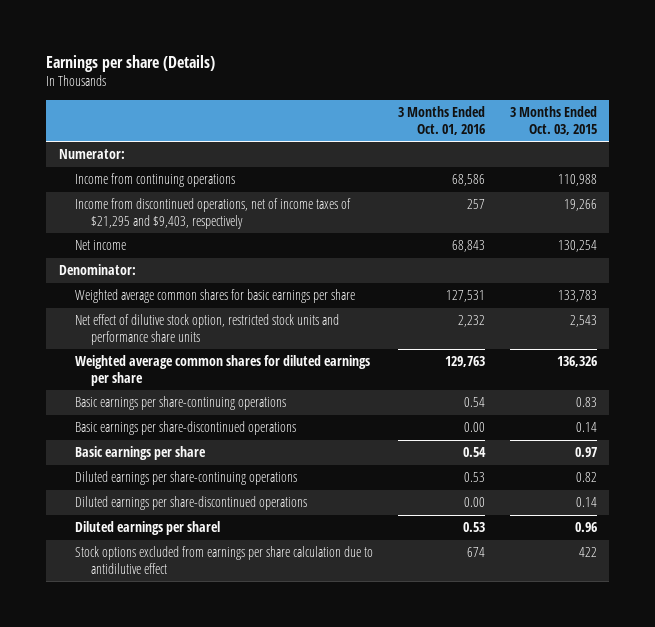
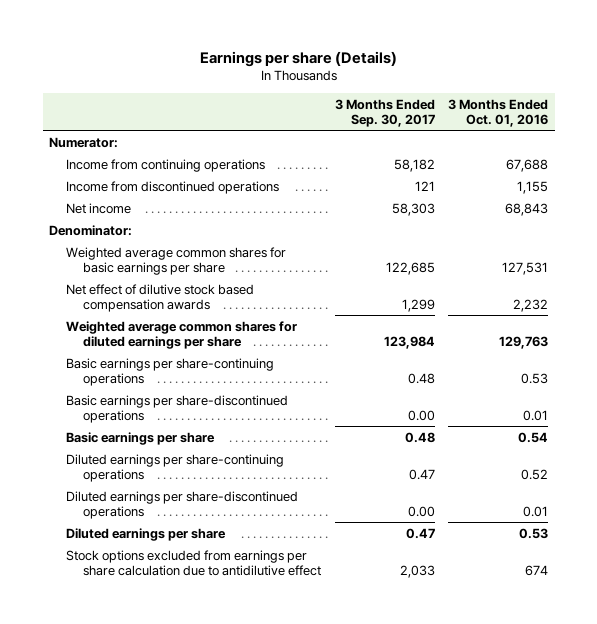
[509,106,597,135] 3 Months Ended Oct. 03, 2015 -> none
none -> [334,98,435,127] 3 Months Ended Sep. 30, 2017
[451,174,485,187] 68,586 -> [505,158,548,172] 67,688
[74,198,351,229] Income from discontinued operations, net of income taxes of $21,295 and $9,403, respectively -> [66,180,280,194] Income from discontinued operations
[466,199,485,210] 257 -> [516,180,548,194] 1,155
[74,314,339,345] Net effect of dilutive stock option, restricted stock units and performance share units -> [66,283,255,312] Net effect of dilutive stock based compensation awards
[463,397,485,408] 0.54 -> [520,372,548,384] 0.53
[463,422,485,433] 0.00 -> [522,409,548,421] 0.01
[463,472,485,483] 0.53 -> [520,468,548,480] 0.52
[463,497,485,508] 0.00 -> [522,505,548,517] 0.01
[74,521,220,536] Diluted earnings per sharel -> [66,527,227,541] Diluted earnings per share

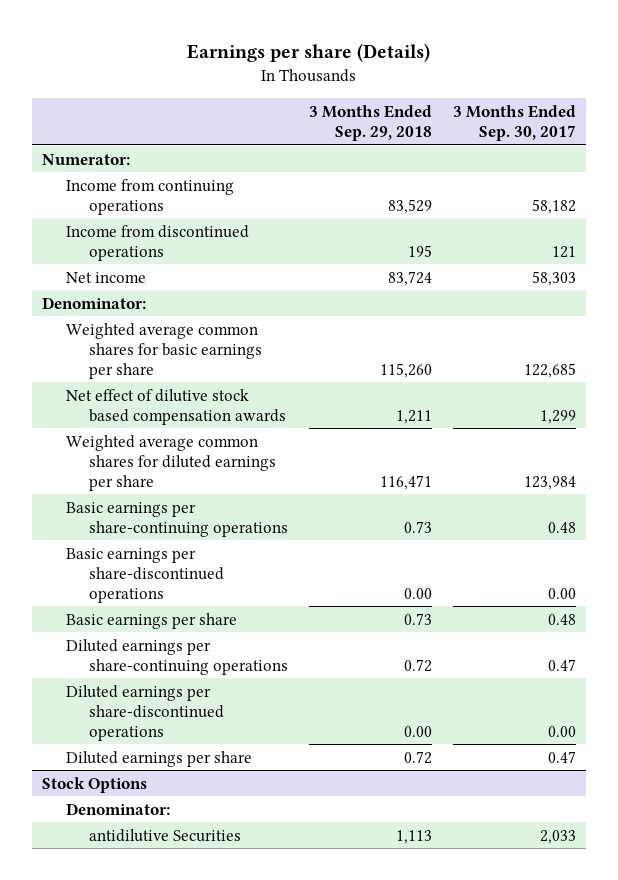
[447,98,548,127] 3 Months Ended Oct. 01, 2016 -> none
none -> [309,105,433,142] 3 Months Ended Sep. 29, 2018
none -> [42,776,148,793] Stock Options
none -> [65,802,170,815] Denominator:
[66,549,322,576] Stock options excluded from earnings per share calculation due to antidilutive effect -> [89,828,242,842] antidilutive Securities

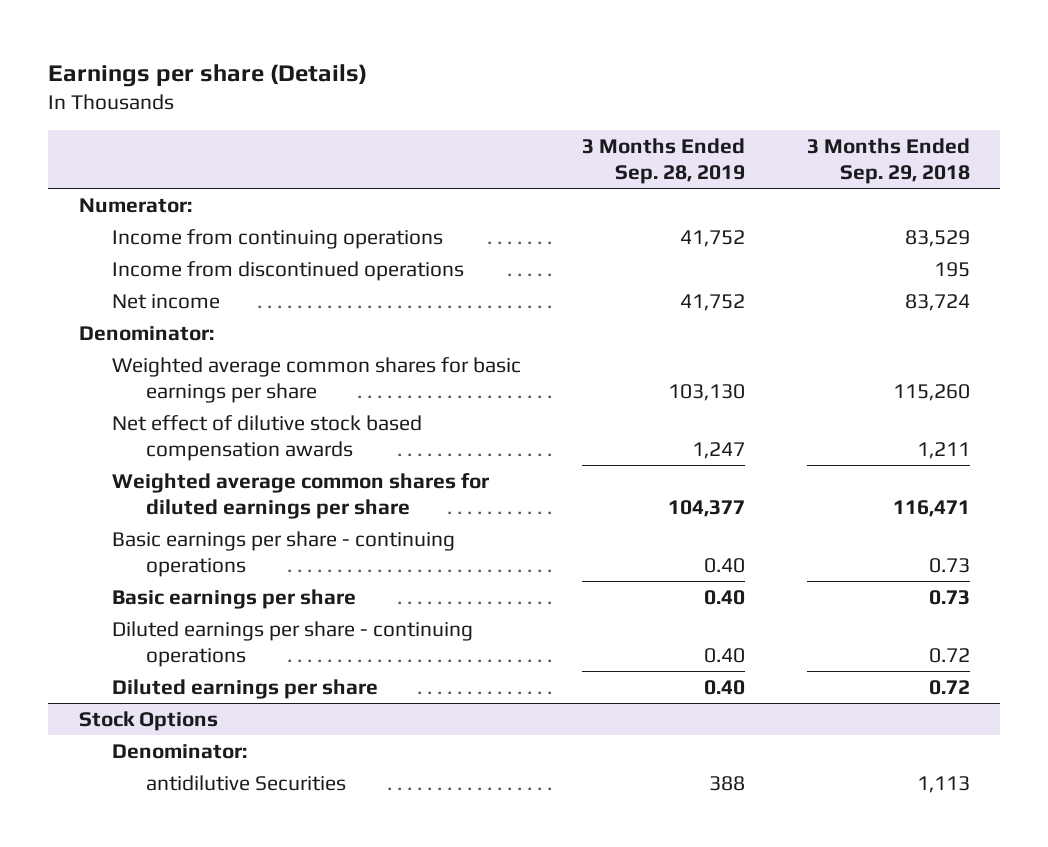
[452,105,576,142] 3 Months Ended Sep. 30, 2017 -> none
none -> [582,137,746,184] 3 Months Ended Sep. 28, 2019
[65,547,225,603] Basic earnings per share-discontinued operations -> none
[65,501,289,537] Basic earnings per share-continuing operations -> [112,530,456,577] Basic earnings per share - continuing operations
[65,684,225,741] Diluted earnings per share-discontinued operations -> none
[65,638,289,675] Diluted earnings per share-continuing operations -> [112,620,474,667] Diluted earnings per share - continuing operations

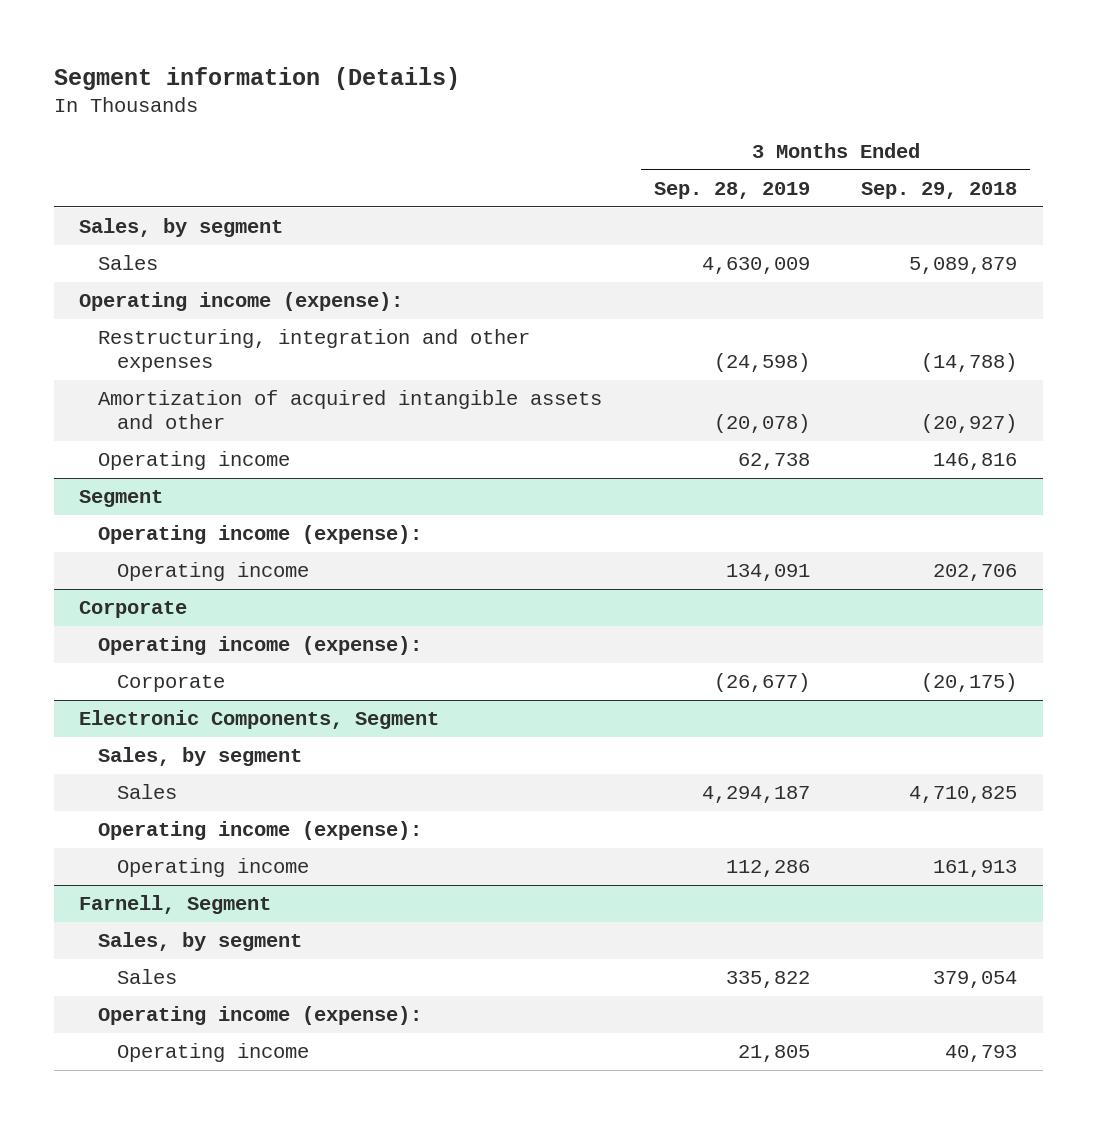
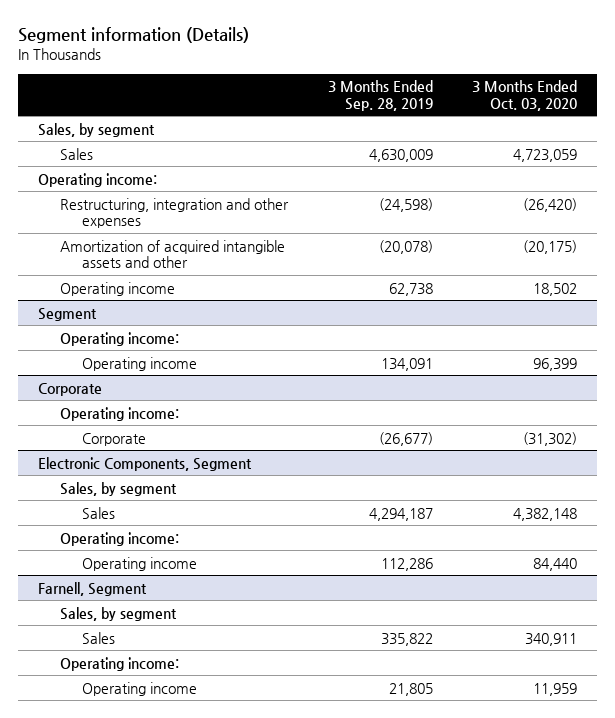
[861,181,1018,199] Sep. 29, 2018 -> none
none -> [472,80,578,111] 3 Months Ended Oct. 03, 2020
[79,292,404,312] Operating income (expense): -> [38,172,158,187] Operating income:
[98,525,423,545] Operating income (expense): -> [60,331,180,346] Operating income:
[98,636,423,656] Operating income (expense): -> [60,406,180,421] Operating income:
[98,821,423,841] Operating income (expense): -> [60,531,180,546] Operating income:
[98,1006,423,1026] Operating income (expense): -> [60,656,180,671] Operating income:

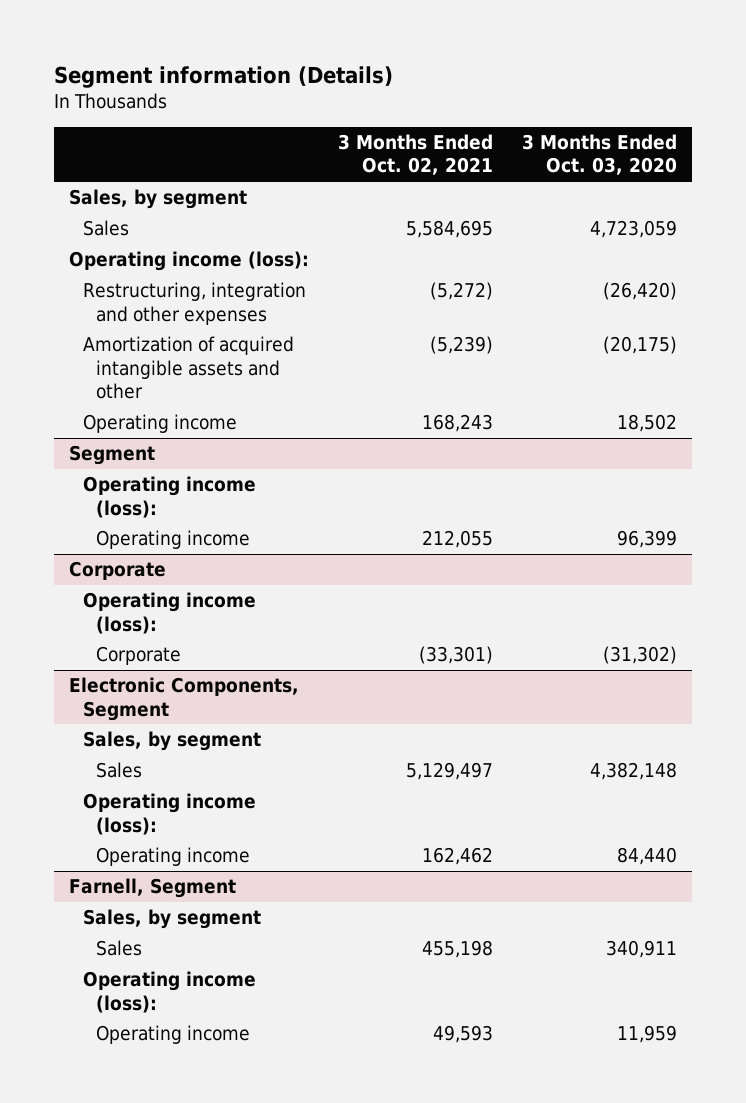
[327,80,433,111] 3 Months Ended Sep. 28, 2019 -> none
none -> [337,134,493,176] 3 Months Ended Oct. 02, 2021
[38,172,158,187] Operating income: -> [68,251,309,272] Operating income (loss):
[60,331,180,346] Operating income: -> [82,476,256,518] Operating income (loss):
[60,406,180,421] Operating income: -> [82,592,256,634] Operating income (loss):
[60,531,180,546] Operating income: -> [82,793,256,835] Operating income (loss):
[60,656,180,671] Operating income: -> [82,971,256,1013] Operating income (loss):

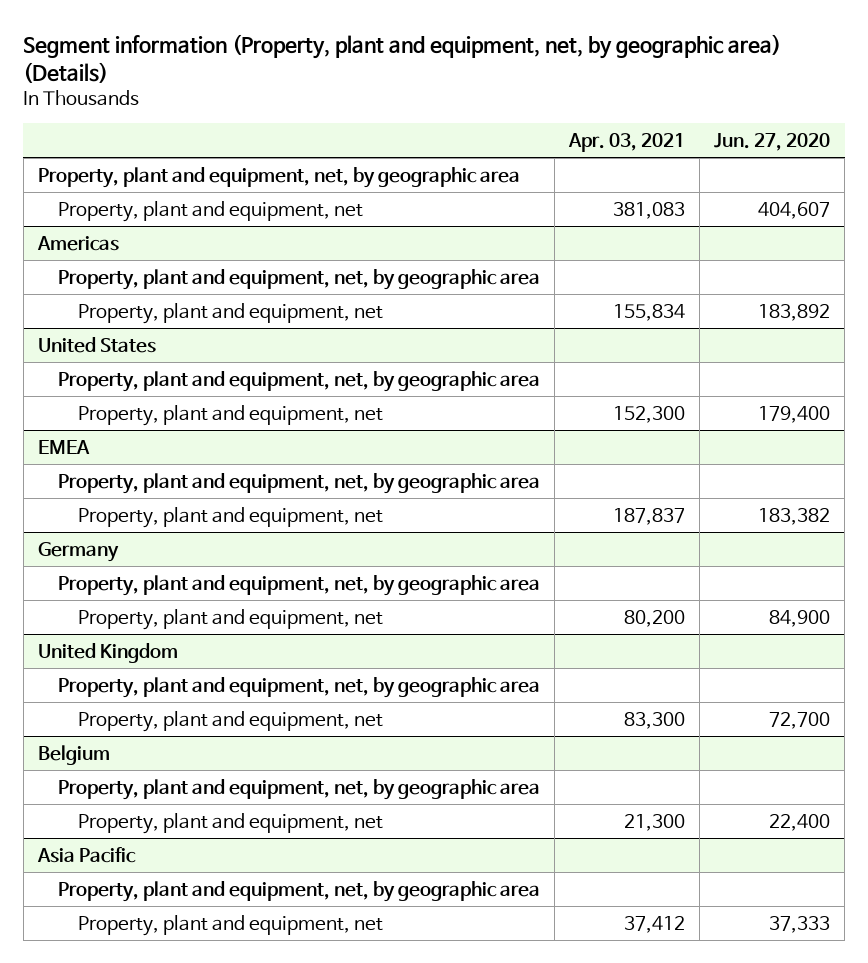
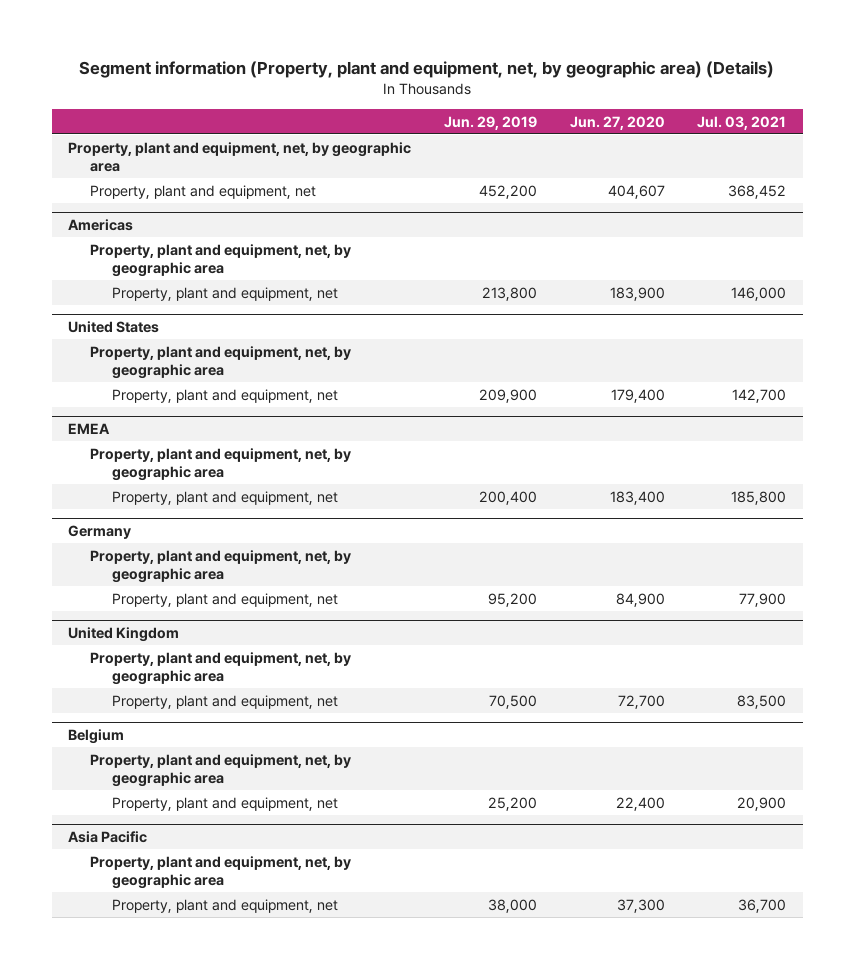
[567,132,685,152] Apr. 03, 2021 -> none
none -> [443,115,537,130] Jun. 29, 2019
none -> [697,115,787,130] Jul. 03, 2021
[758,303,831,321] 183,892 -> [609,286,665,301] 183,900
[758,507,831,525] 183,382 -> [609,490,665,505] 183,400
[769,915,831,933] 37,333 -> [616,898,665,913] 37,300

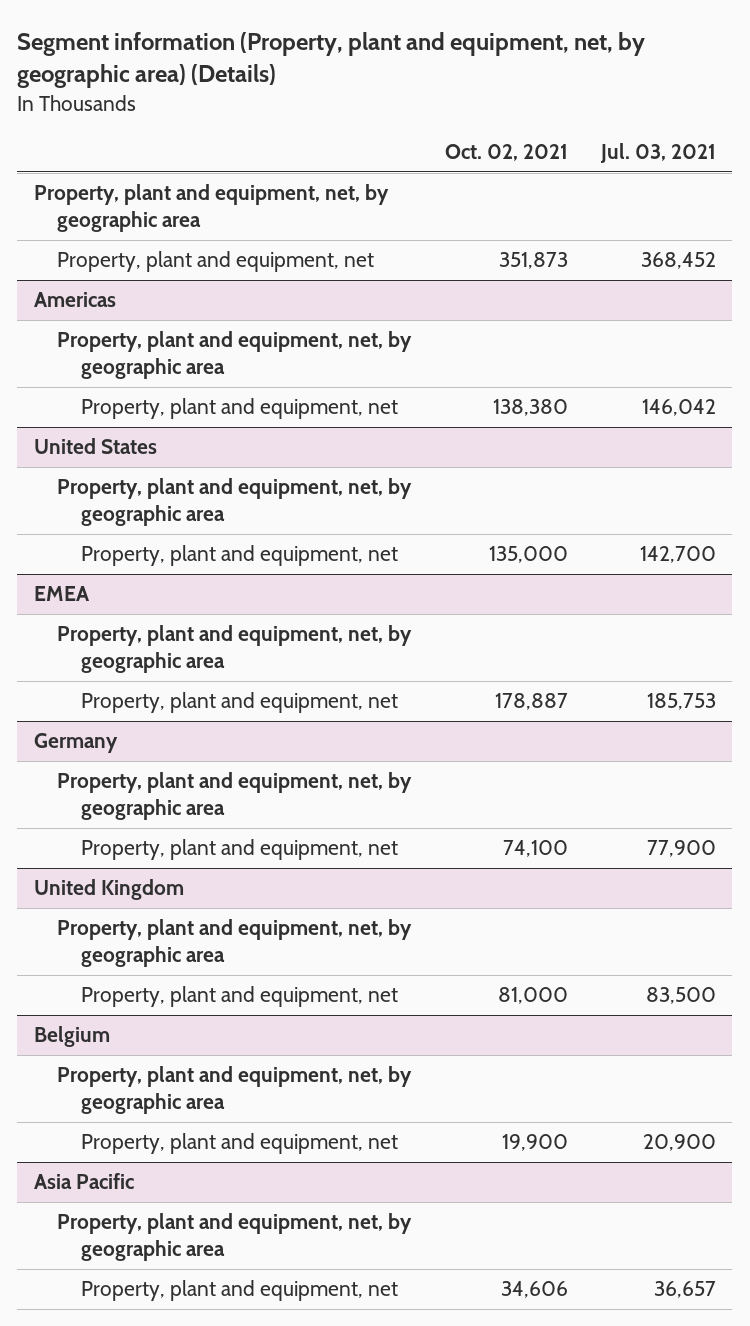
[443,115,537,130] Jun. 29, 2019 -> none
[569,115,665,130] Jun. 27, 2020 -> none
none -> [444,144,568,162] Oct. 02, 2021
[731,286,787,301] 146,000 -> [641,399,716,417] 146,042
[731,490,787,505] 185,800 -> [646,693,716,711] 185,753
[738,898,787,913] 36,700 -> [653,1281,716,1299] 36,657

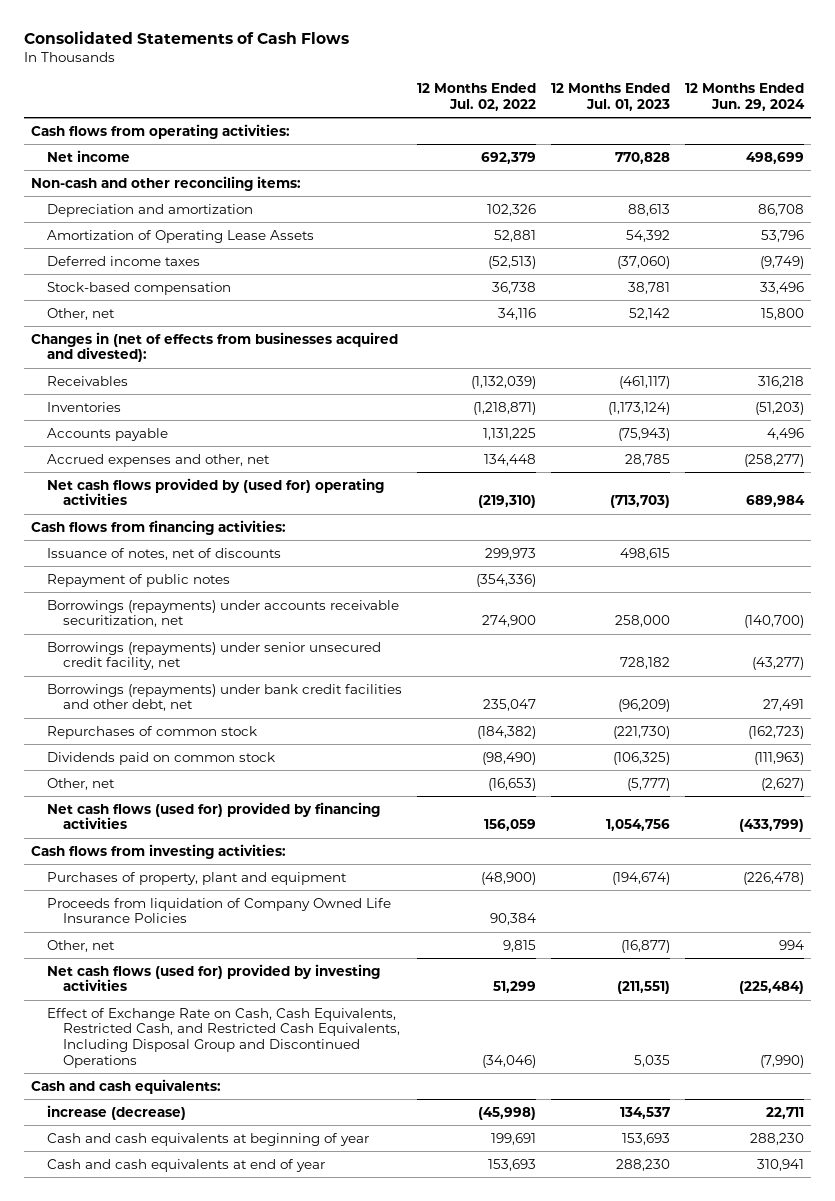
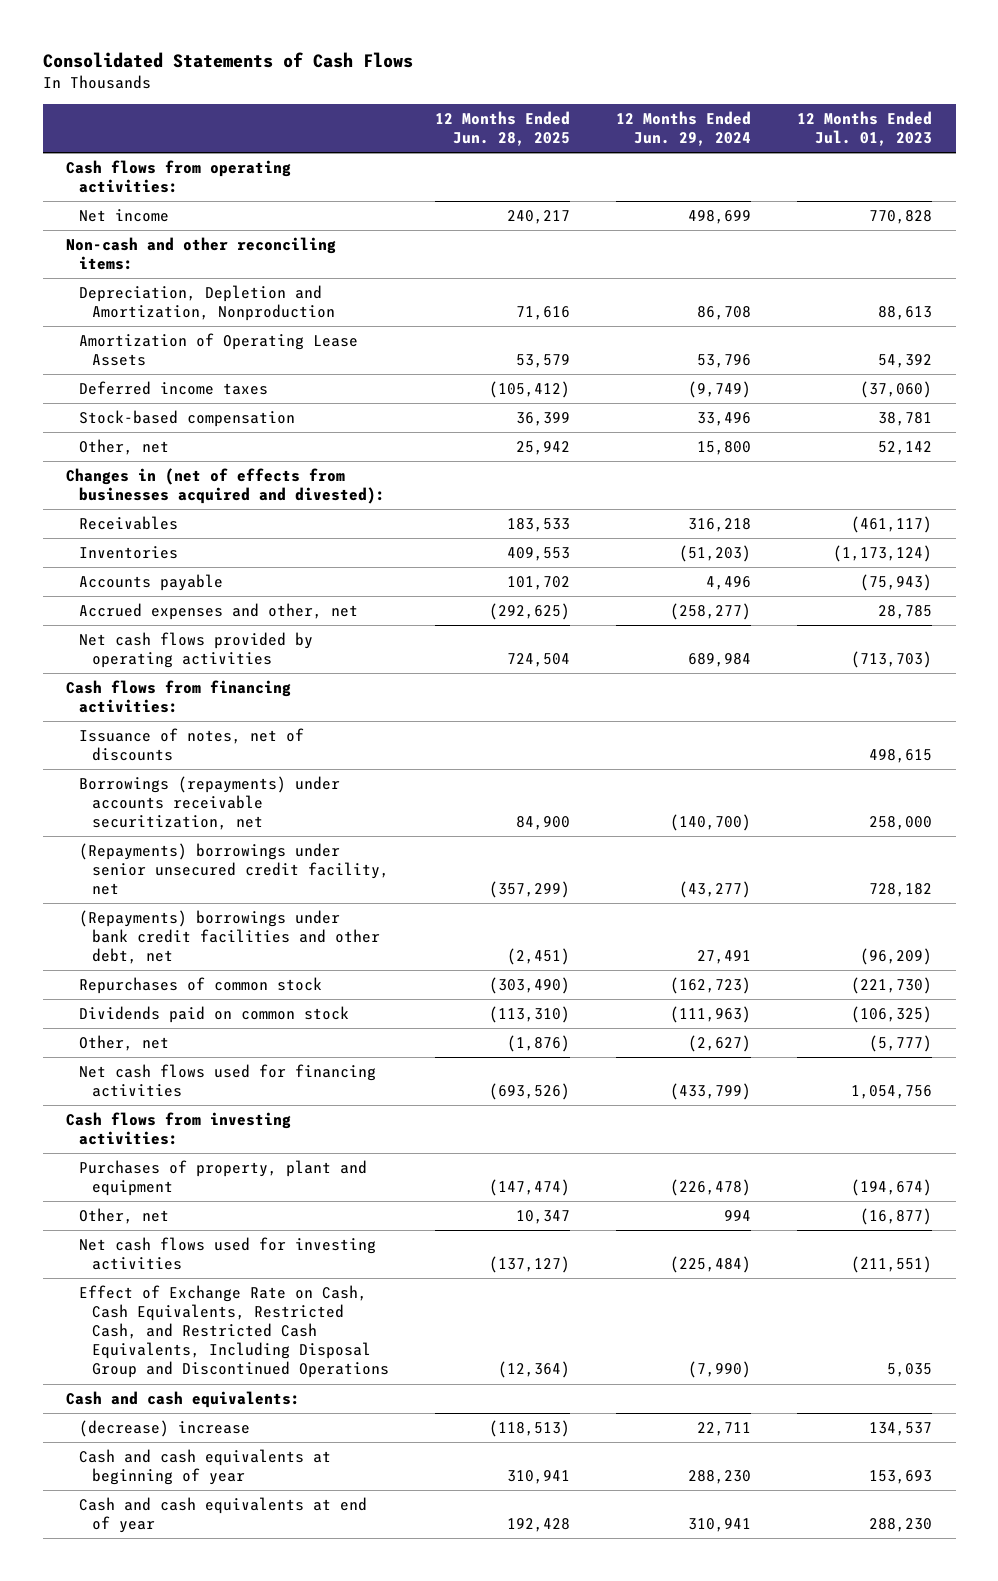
[417,83,537,112] 12 Months Ended Jul. 02, 2022 -> none
none -> [435,110,571,146] 12 Months Ended Jun. 28, 2025
[47,203,254,217] Depreciation and amortization -> [78,285,336,322] Depreciation, Depletion and Amortization, Nonproduction
[47,477,385,506] Net cash flows provided by (used for) operating activities -> [78,632,313,669] Net cash flows provided by operating activities
[47,573,231,587] Repayment of public notes -> none
[47,641,382,671] Borrowings (repayments) under senior unsecured credit facility, net -> [78,843,390,896] (Repayments) borrowings under senior unsecured credit facility, net
[47,683,403,712] Borrowings (repayments) under bank credit facilities and other debt, net -> [78,910,381,965] (Repayments) borrowings under bank credit facilities and other debt, net
[47,801,381,830] Net cash flows (used for) provided by financing activities -> [78,1064,376,1098] Net cash flows used for financing activities
[47,897,392,924] Proceeds from liquidation of Company Owned Life Insurance Policies -> none
[47,963,381,992] Net cash flows (used for) provided by investing activities -> [78,1237,376,1271] Net cash flows used for investing activities
[47,1104,187,1120] increase (decrease) -> [78,1420,250,1438] (decrease) increase

